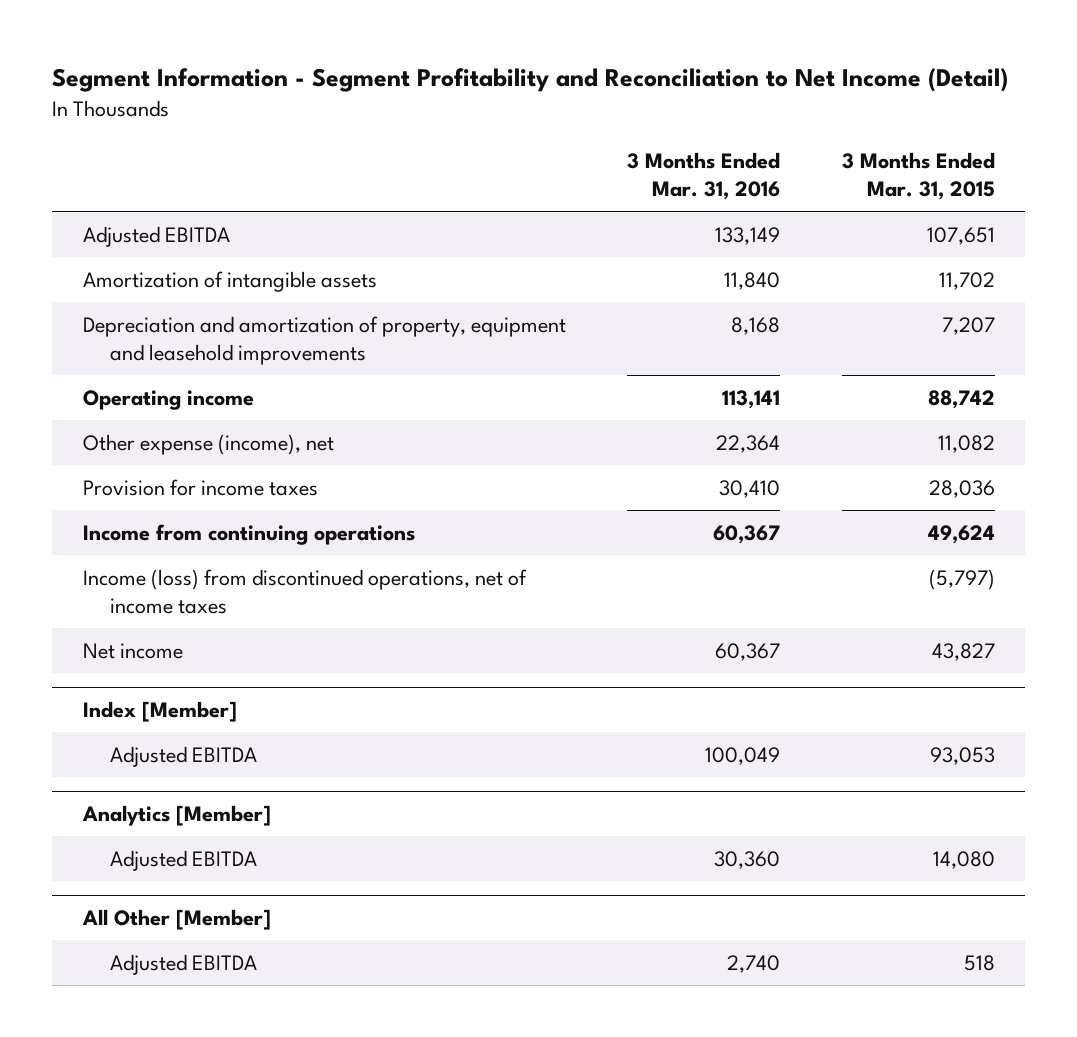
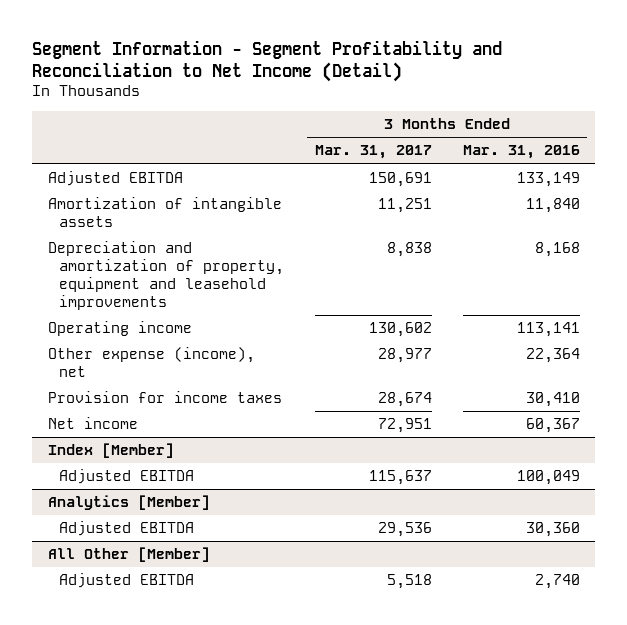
[841,151,995,201] 3 Months Ended Mar. 31, 2015 -> none
none -> [314,145,432,160] Mar. 31, 2017
[82,523,415,545] Income from continuing operations -> none
[82,568,527,614] Income (loss) from discontinued operations, net of income taxes -> none

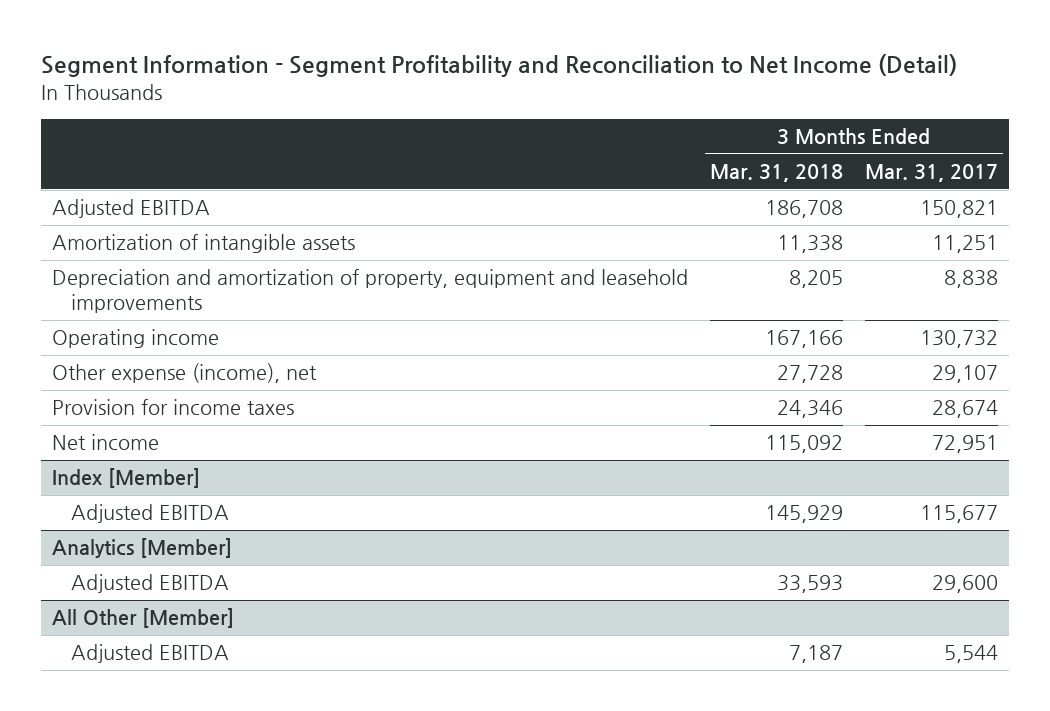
[462,145,580,160] Mar. 31, 2016 -> none
none -> [710,164,844,183] Mar. 31, 2018
[368,172,432,188] 150,691 -> [919,200,998,219] 150,821
[368,322,432,338] 130,602 -> [919,330,998,349] 130,732
[377,348,432,364] 28,977 -> [931,365,998,384] 29,107
[368,470,432,486] 115,637 -> [919,505,998,524] 115,677
[377,522,432,538] 29,536 -> [931,575,998,594] 29,600
[386,574,432,590] 5,518 -> [943,645,998,664] 5,544

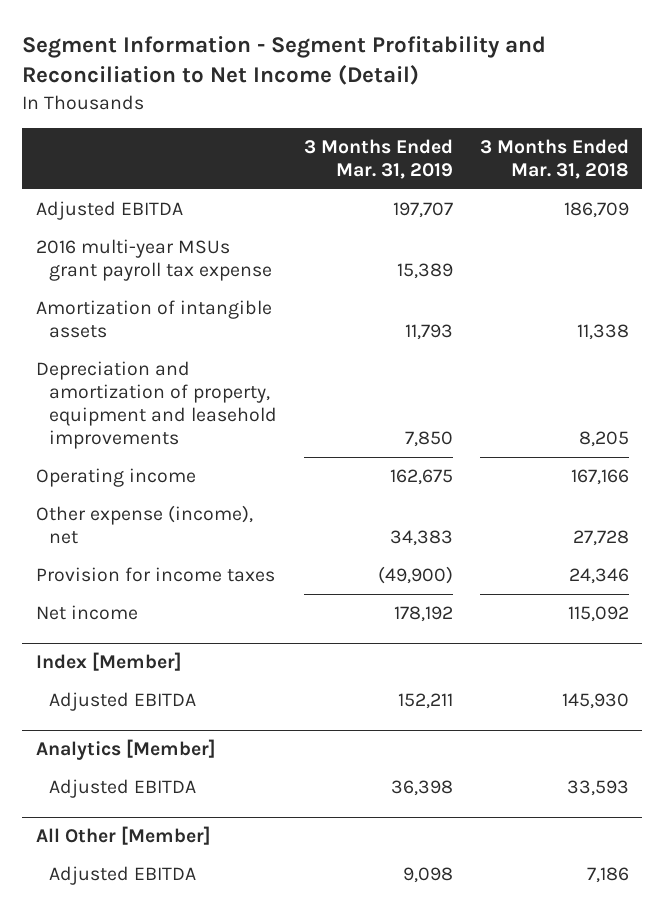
[864,164,998,183] Mar. 31, 2017 -> none
none -> [304,138,454,179] 3 Months Ended Mar. 31, 2019
[765,200,844,219] 186,708 -> [563,201,629,218] 186,709
none -> [35,238,273,281] 2016 multi-year MSUs grant payroll tax expense
[765,505,844,524] 145,929 -> [561,692,629,709] 145,930
[789,645,844,664] 7,187 -> [586,866,629,883] 7,186

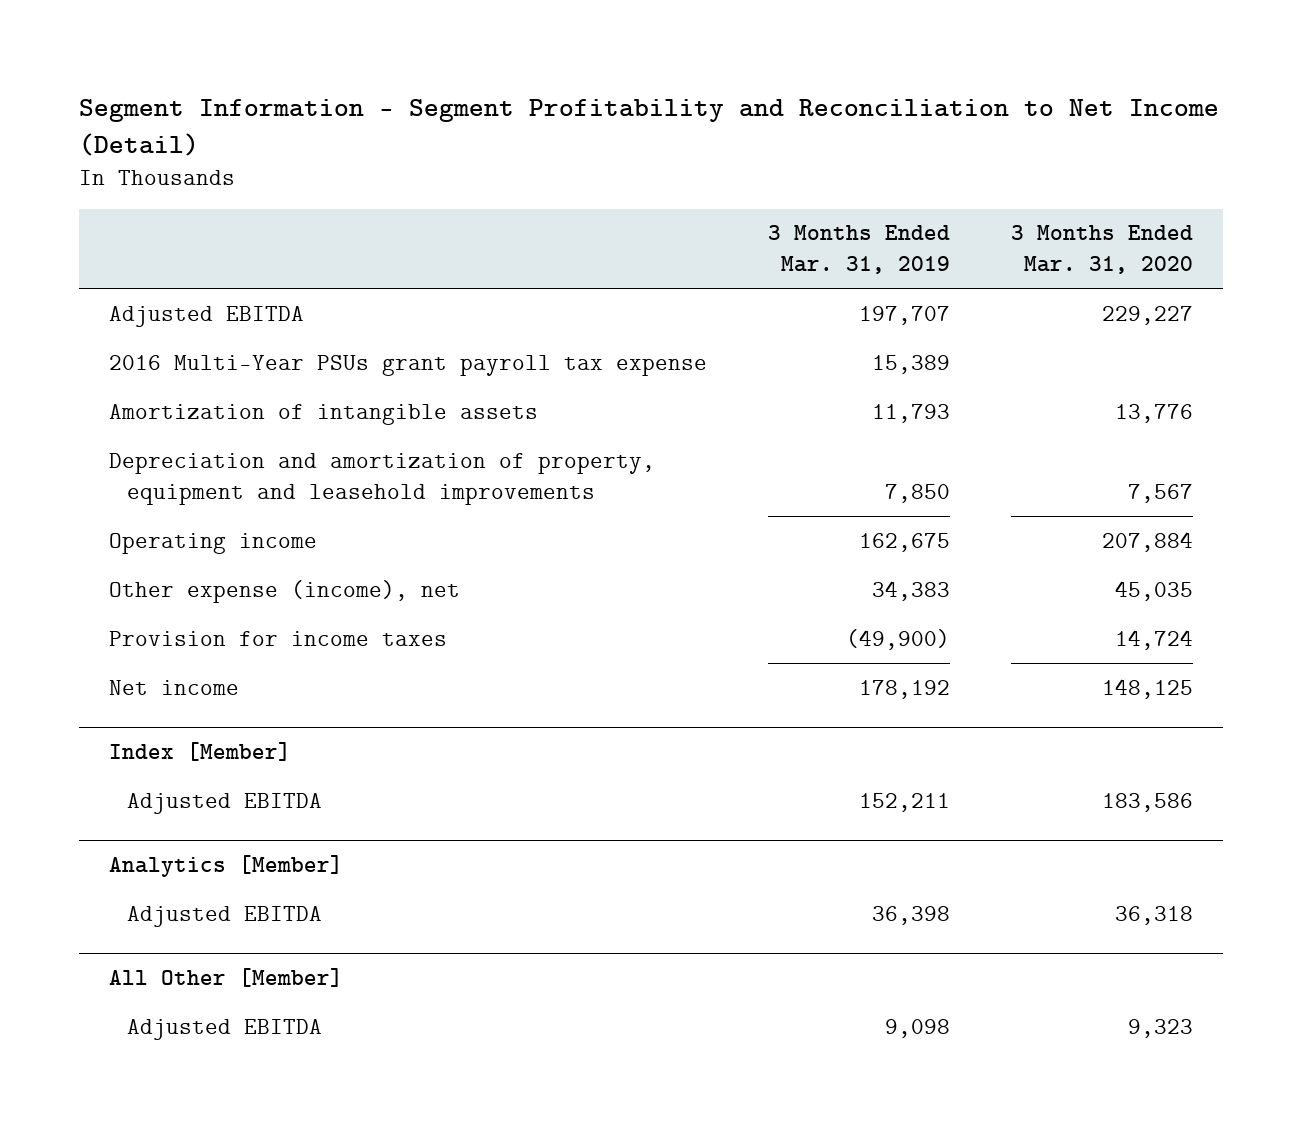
[479,138,629,179] 3 Months Ended Mar. 31, 2018 -> none
none -> [1010,225,1193,275] 3 Months Ended Mar. 31, 2020
[35,238,273,281] 2016 multi-year MSUs grant payroll tax expense -> [109,354,708,376] 2016 Multi-Year PSUs grant payroll tax expense

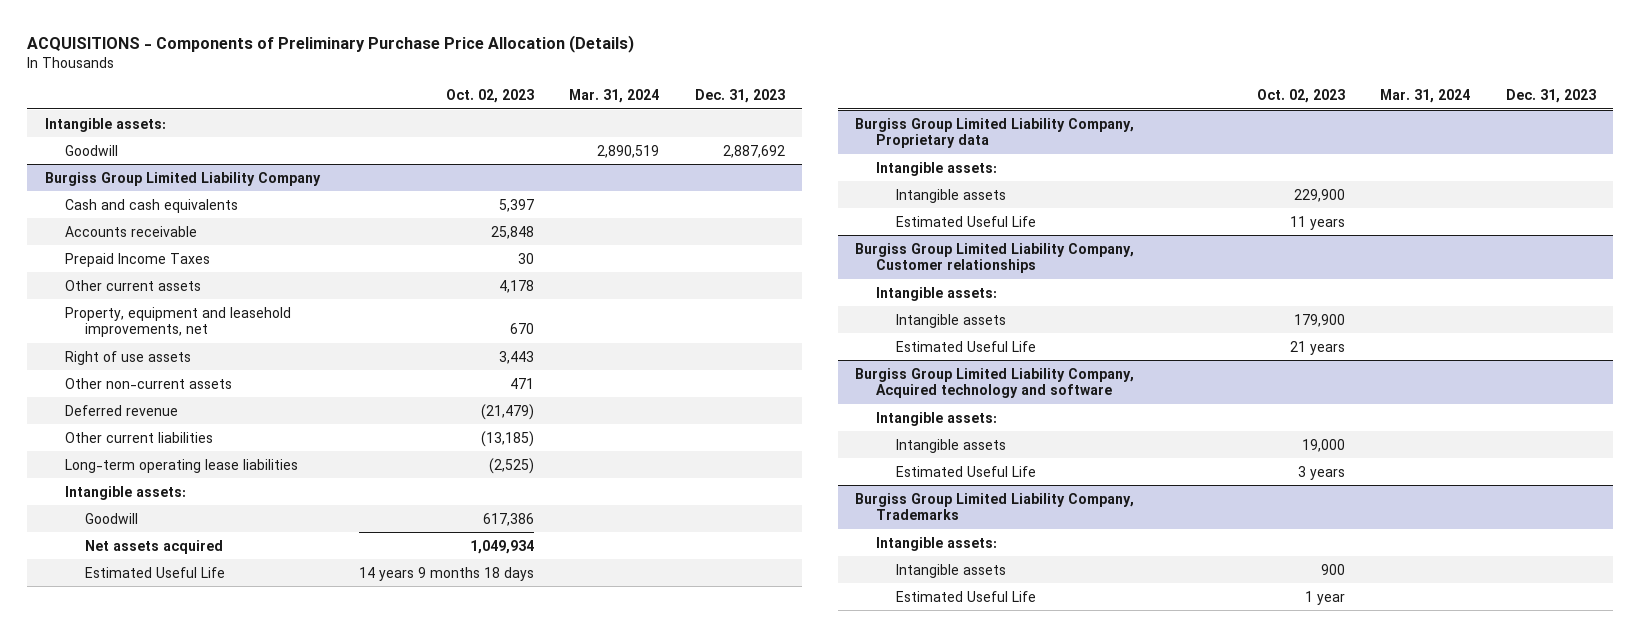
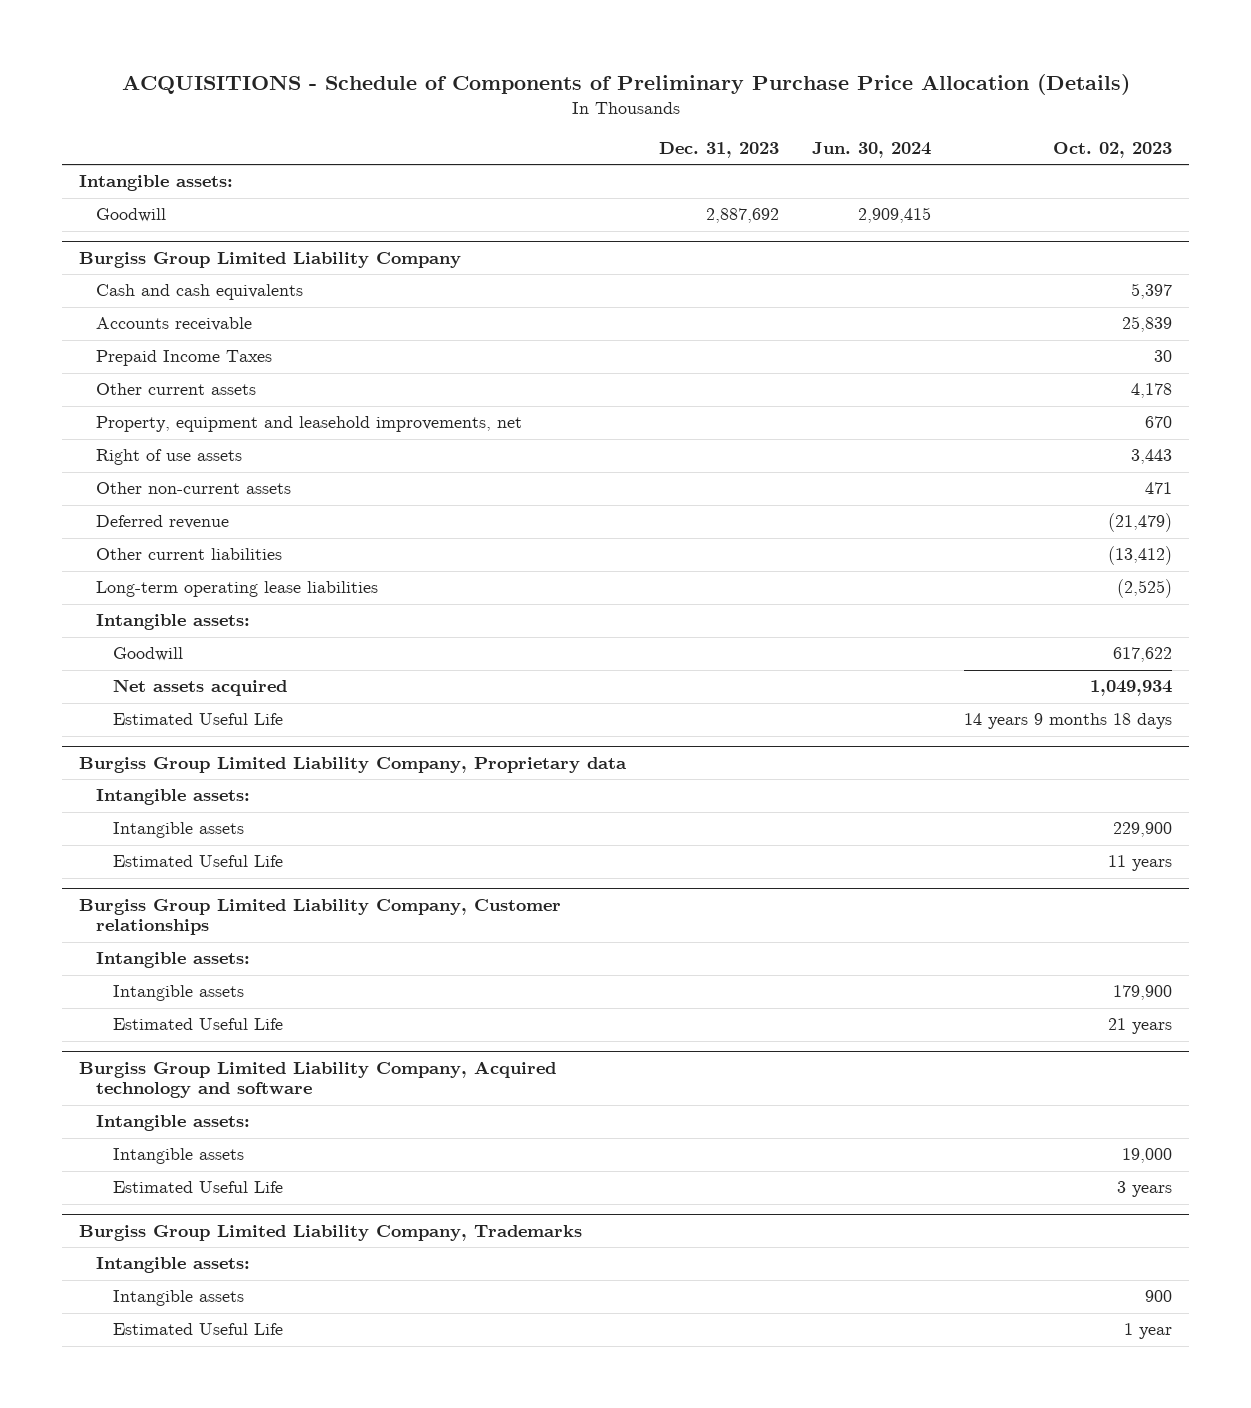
[26,34,634,53] ACQUISITIONS - Components of Preliminary Purchase Price Allocation (Details) -> [121,73,1130,95] ACQUISITIONS - Schedule of Components of Preliminary Purchase Price Allocation (Details)
[569,89,660,104] Mar. 31, 2024 -> none
none -> [812,141,932,158] Jun. 30, 2024
[490,225,534,239] 25,848 -> [1122,316,1173,333] 25,839
[480,430,534,447] (13,185) -> [1108,546,1173,566] (13,412)
[482,512,534,526] 617,386 -> [1113,647,1173,663] 617,622

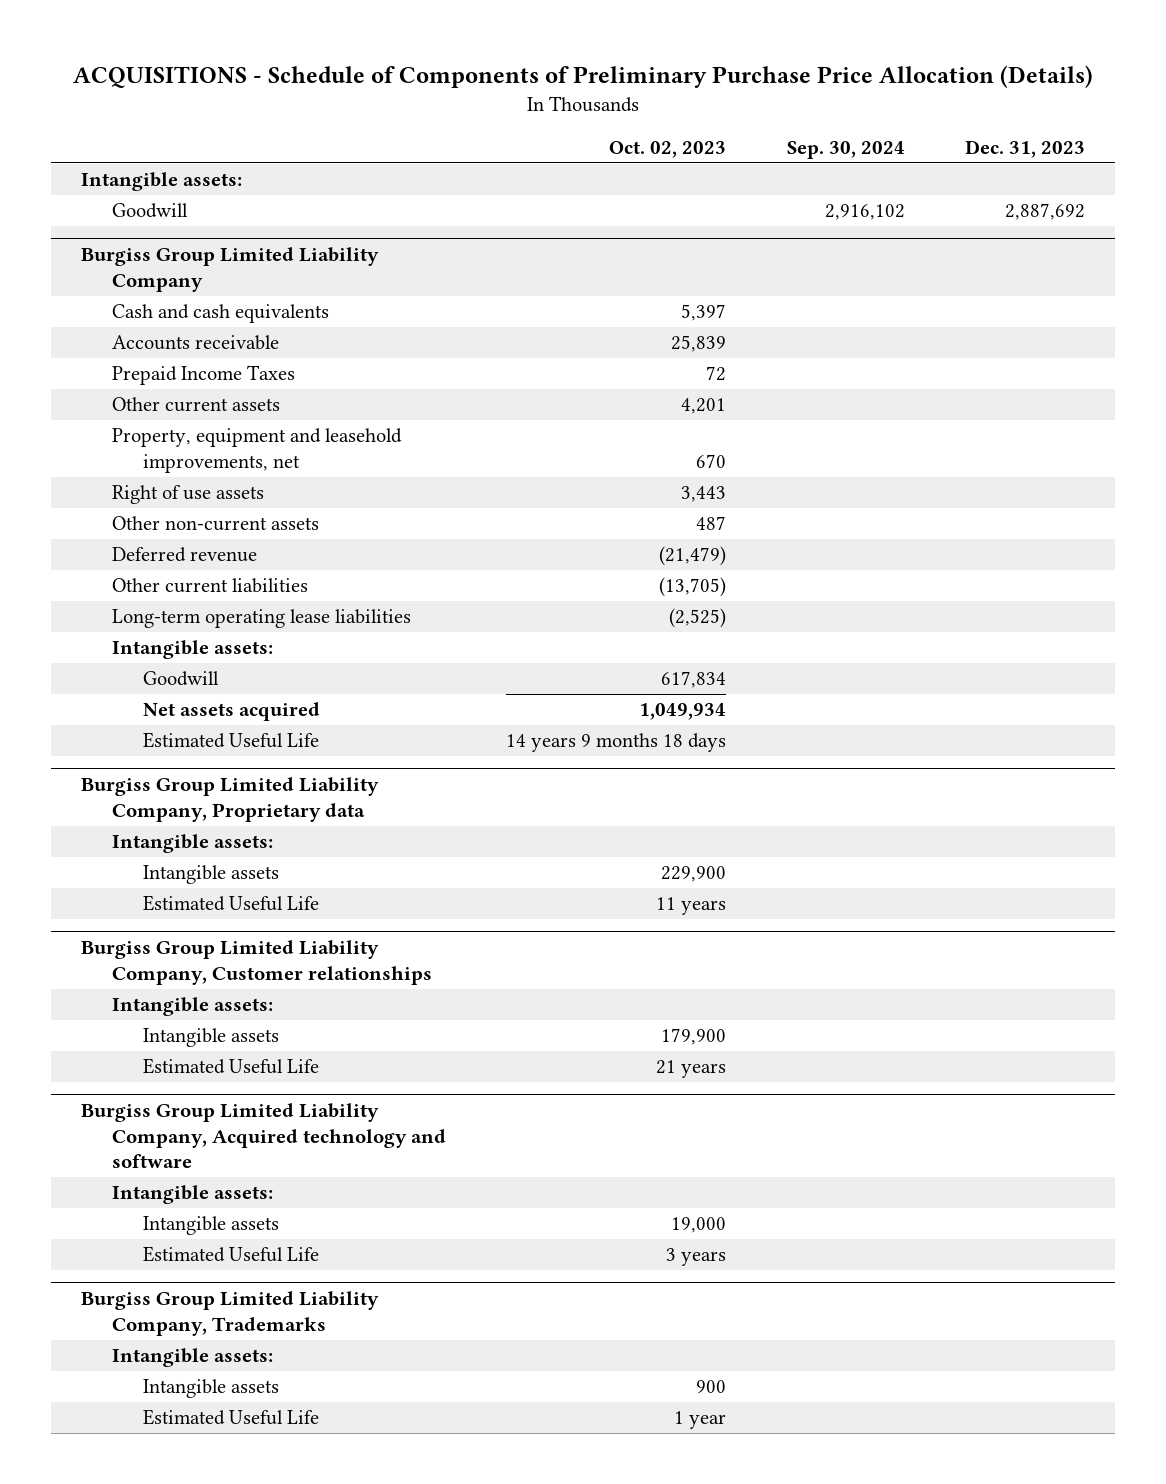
[812,141,932,158] Jun. 30, 2024 -> none
none -> [786,140,905,159] Sep. 30, 2024
[1154,350,1173,363] 30 -> [706,366,727,382] 72
[1131,383,1173,399] 4,178 -> [681,398,727,415] 4,201
[1145,482,1173,495] 471 -> [696,516,727,531] 487
[1108,546,1173,566] (13,412) -> [659,577,727,598] (13,705)
[1113,647,1173,663] 617,622 -> [661,671,727,689] 617,834

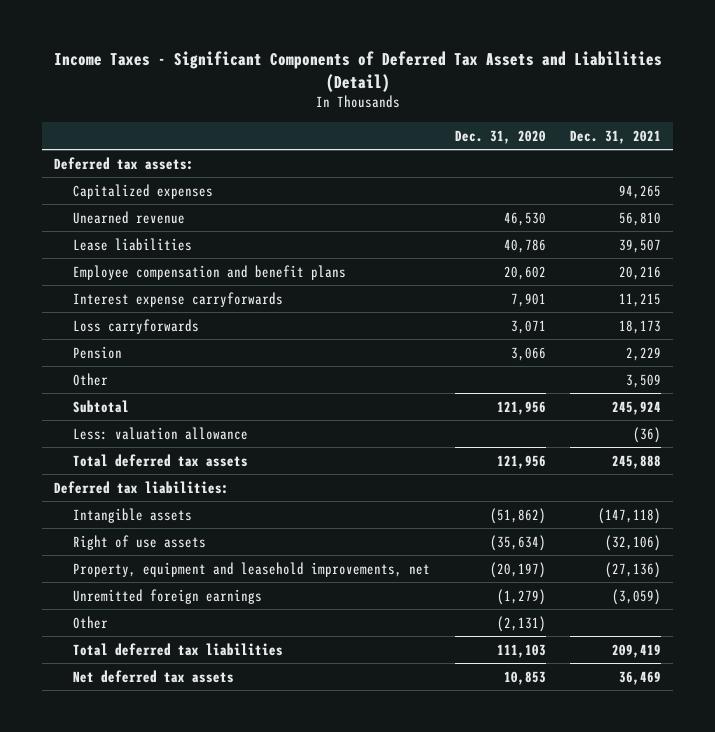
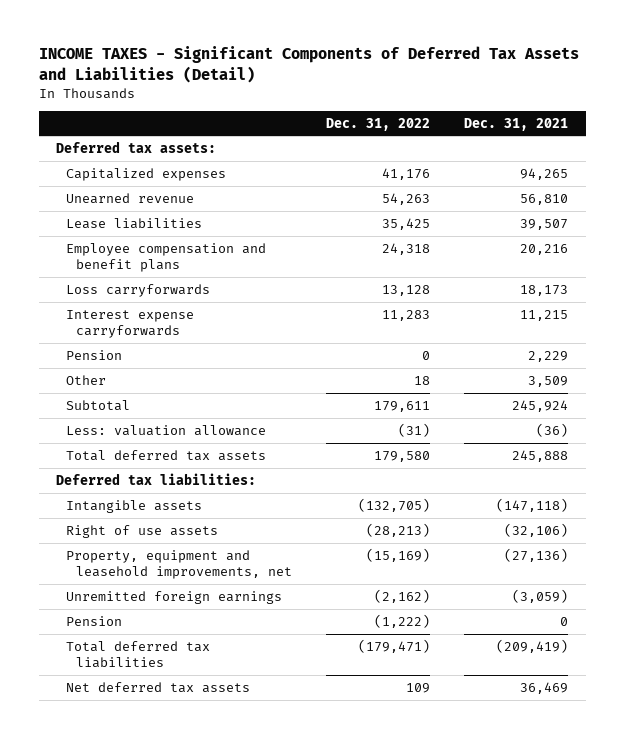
[53,50,662,92] Income Taxes - Significant Components of Deferred Tax Assets and Liabilities (Detail) -> [38,46,579,83] INCOME TAXES - Significant Components of Deferred Tax Assets and Liabilities (Detail)
[454,129,546,144] Dec. 31, 2020 -> none
none -> [326,117,431,131] Dec. 31, 2022
[72,291,283,307] Interest expense carryforwards -> [65,309,194,339] Interest expense carryforwards
[72,615,108,629] Other -> none
none -> [65,615,122,626] Pension
[612,643,662,658] 209,419 -> [496,638,569,653] (209,419)

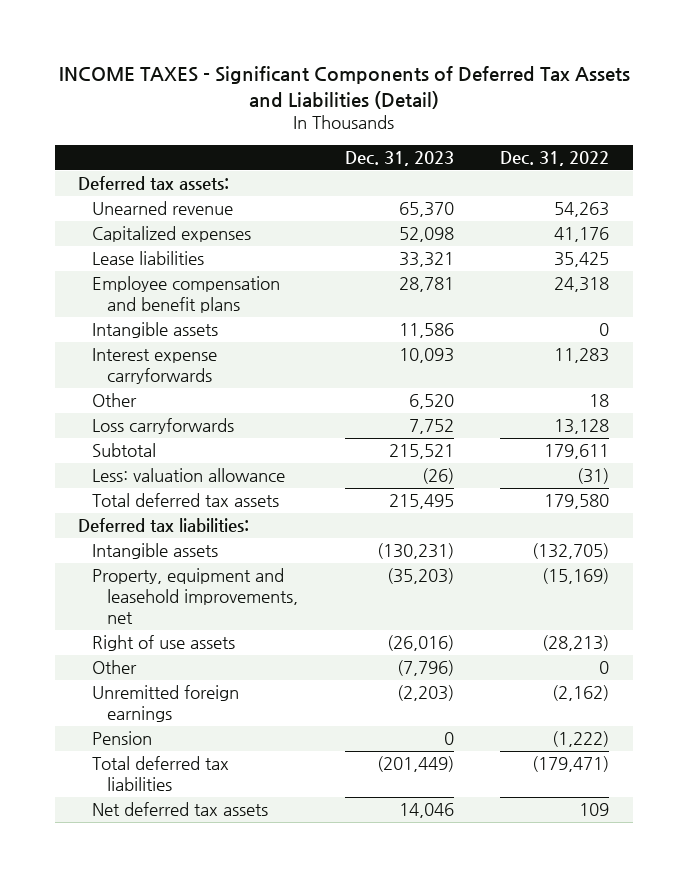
[464,117,569,131] Dec. 31, 2021 -> none
none -> [344,150,454,166] Dec. 31, 2023
[65,167,226,181] Capitalized expenses -> [92,226,252,243] Capitalized expenses
none -> [92,322,219,339] Intangible assets
[65,349,122,360] Pension -> none
[65,283,210,297] Loss carryforwards -> [92,418,235,435] Loss carryforwards
[65,524,218,538] Right of use assets -> [92,635,236,652] Right of use assets
none -> [92,660,138,675] Other

